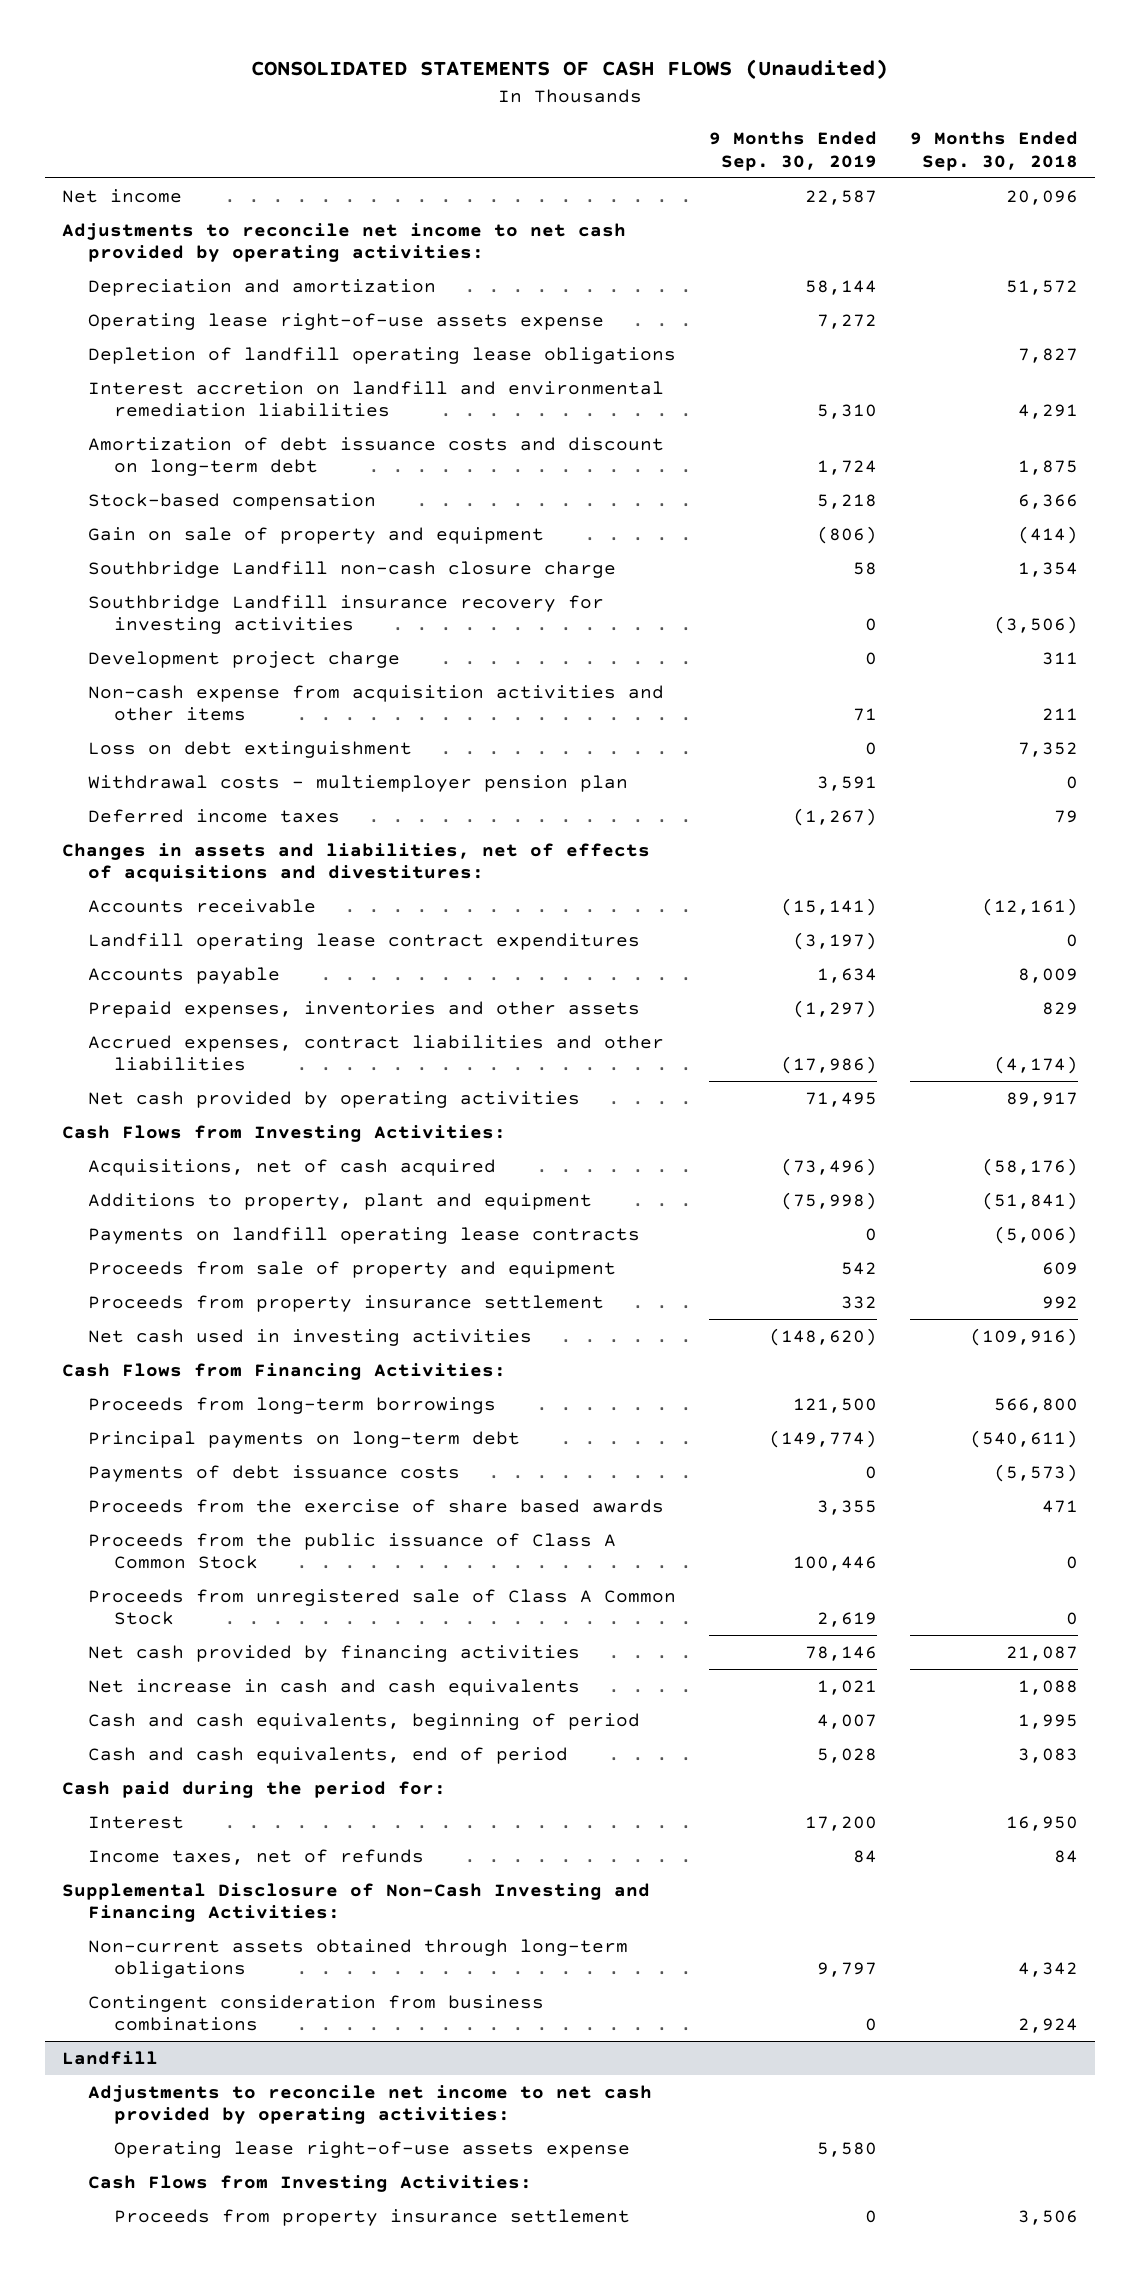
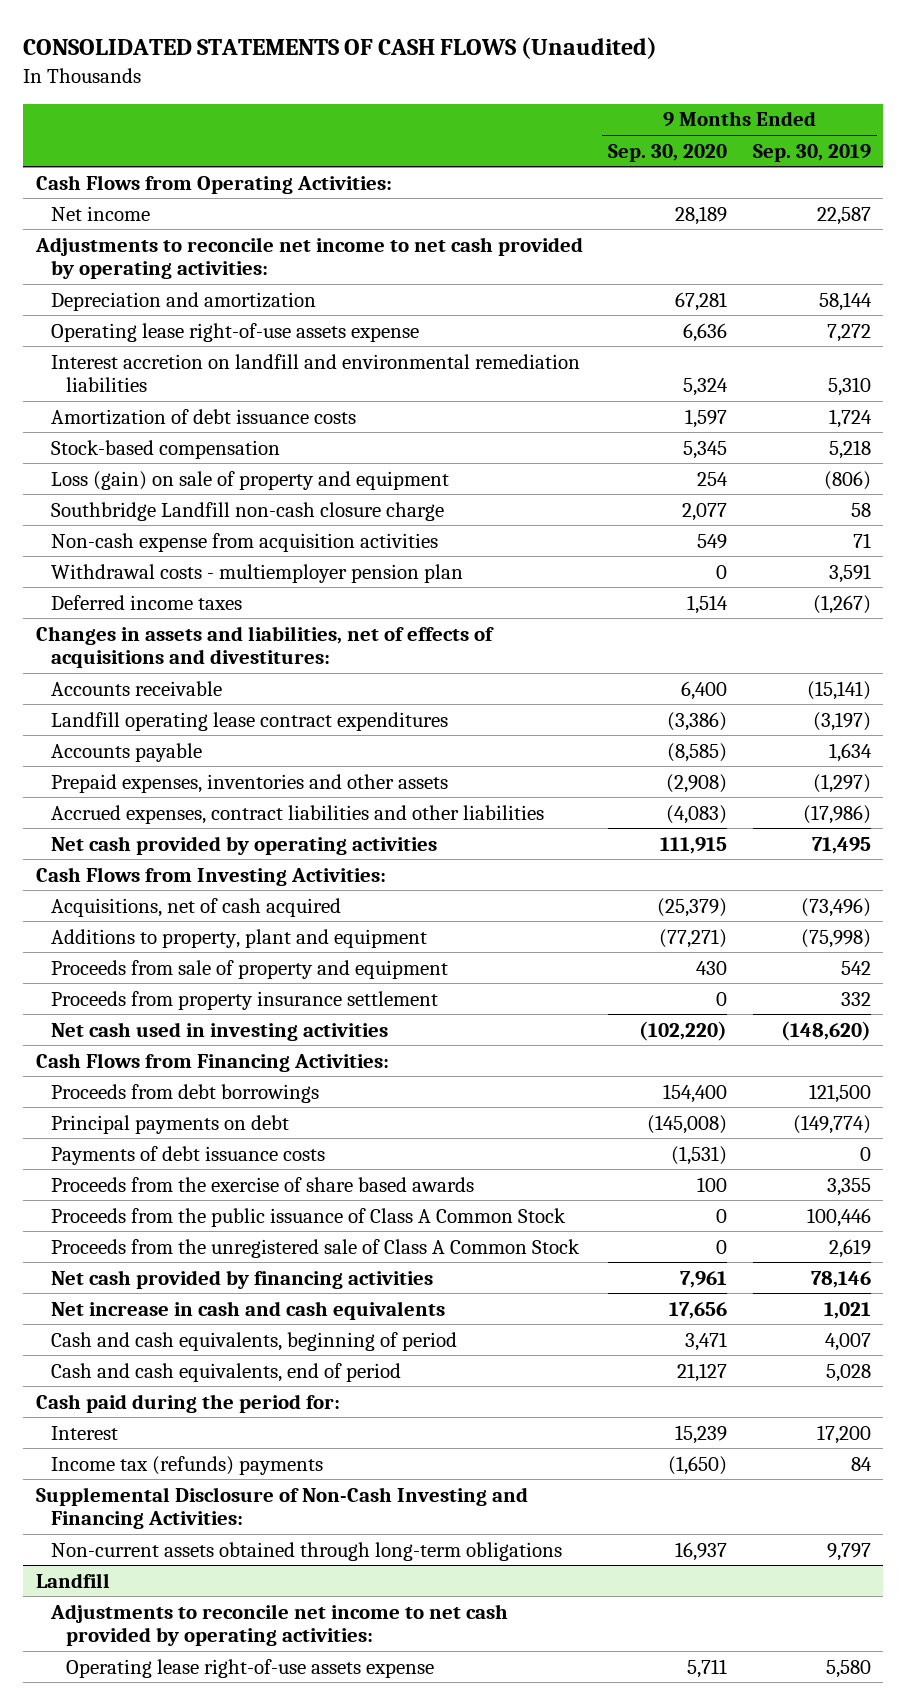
[909,131,1078,171] 9 Months Ended Sep. 30, 2018 -> none
none -> [608,143,728,162] Sep. 30, 2020
none -> [36,174,393,194] Cash Flows from Operating Activities:
[87,346,676,364] Depletion of landfill operating lease obligations -> none
[87,436,664,477] Amortization of debt issuance costs and discount on long-term debt -> [50,408,356,425] Amortization of debt issuance costs
[87,526,544,544] Gain on sale of property and equipment -> [50,470,449,490] Loss (gain) on sale of property and equipment
[87,594,604,635] Southbridge Landfill insurance recovery for investing activities -> none
[87,650,400,668] Development project charge -> none
[87,740,412,758] Loss on debt extinguishment -> none
[87,684,664,722] Non-cash expense from acquisition activities and other items -> [50,532,438,552] Non-cash expense from acquisition activities
[87,1226,640,1244] Payments on landfill operating lease contracts -> none
[87,1396,496,1414] Proceeds from long-term borrowings -> [50,1083,319,1103] Proceeds from debt borrowings
[87,1430,520,1448] Principal payments on long-term debt -> [50,1114,289,1134] Principal payments on debt
[87,1588,676,1626] Proceeds from unregistered sale of Class A Common Stock -> [50,1238,580,1258] Proceeds from the unregistered sale of Class A Common Stock
[87,1848,424,1865] Income taxes, net of refunds -> [50,1455,323,1475] Income tax (refunds) payments
[87,1994,544,2032] Contingent consideration from business combinations -> none
[87,2174,532,2192] Cash Flows from Investing Activities: -> none
[113,2208,630,2226] Proceeds from property insurance settlement -> none

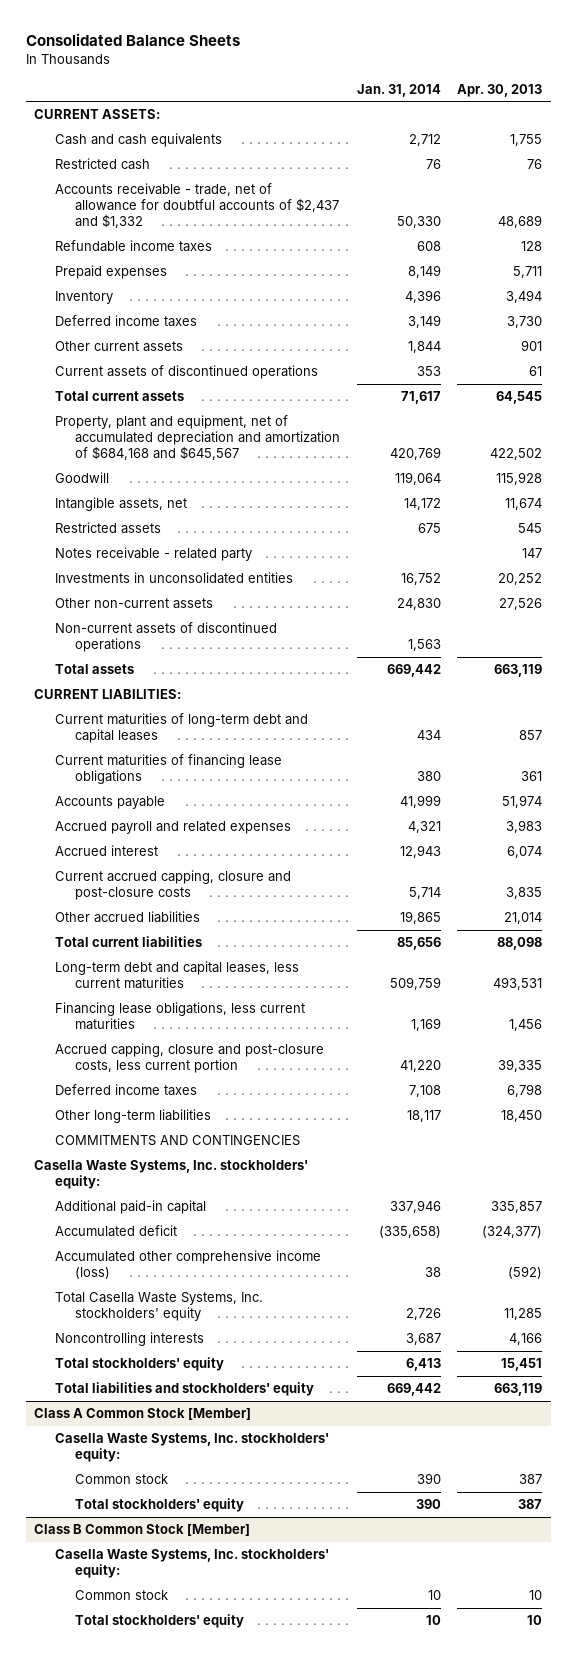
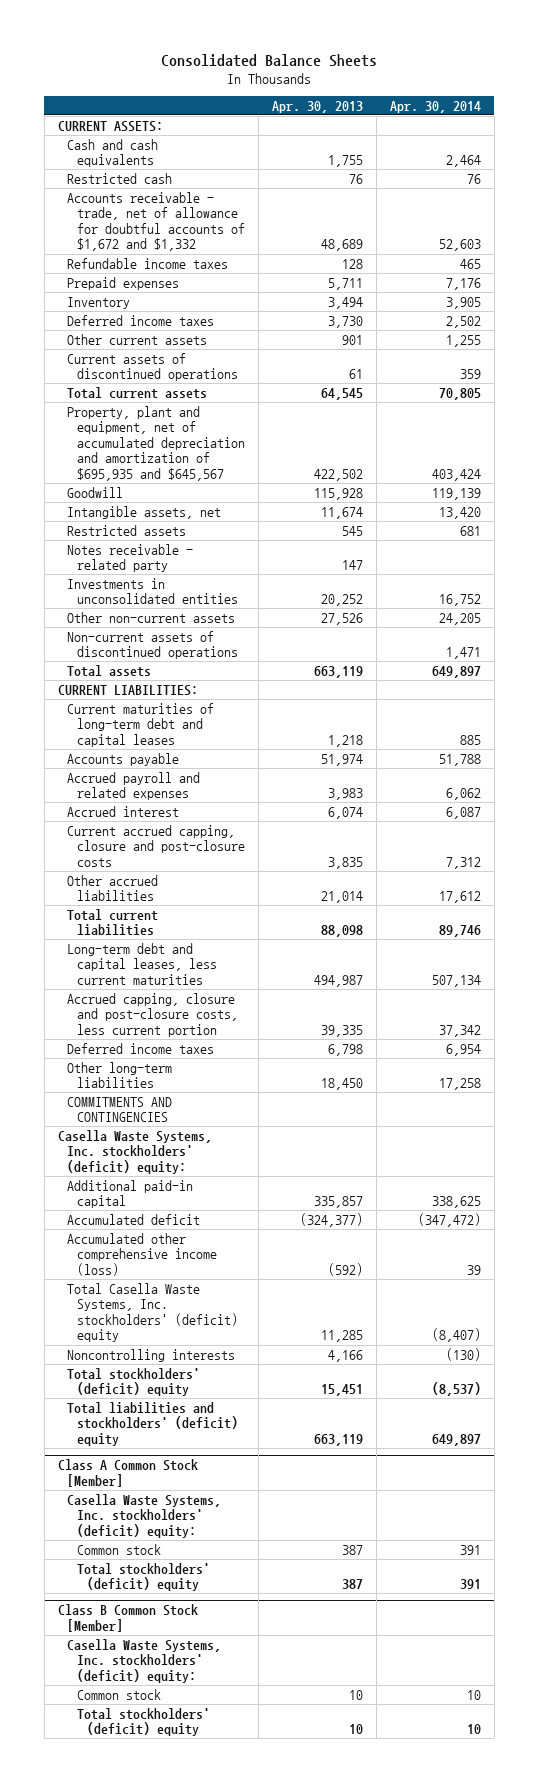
[356,83,441,97] Jan. 31, 2014 -> none
none -> [389,100,481,113] Apr. 30, 2014
[54,183,340,228] Accounts receivable - trade, net of allowance for doubtful accounts of $2,437 and $1,332 -> [67,191,246,252] Accounts receivable - trade, net of allowance for doubtful accounts of $1,672 and $1,332
[54,415,341,460] Property, plant and equipment, net of accumulated depreciation and amortization of $684,168 and $645,567 -> [67,405,246,481] Property, plant and equipment, net of accumulated depreciation and amortization of $695,935 and $645,567
[54,754,282,785] Current maturities of financing lease obligations -> none
[519,730,543,741] 857 -> [327,734,363,747] 1,218
[54,1002,305,1031] Financing lease obligations, less current maturities -> none
[493,977,543,991] 493,531 -> [313,974,363,987] 494,987
[34,1160,309,1190] Casella Waste Systems, Inc. stockholders' equity: -> [57,1129,212,1174] Casella Waste Systems, Inc. stockholders' (deficit) equity:
[54,1292,263,1322] Total Casella Waste Systems, Inc. stockholders' equity -> [67,1282,239,1343] Total Casella Waste Systems, Inc. stockholders' (deficit) equity
[54,1357,224,1372] Total stockholders' equity -> [67,1367,201,1397] Total stockholders' (deficit) equity
[54,1382,314,1397] Total liabilities and stockholders' equity -> [67,1401,239,1446] Total liabilities and stockholders' (deficit) equity
[54,1433,329,1463] Casella Waste Systems, Inc. stockholders' equity: -> [67,1493,222,1538] Casella Waste Systems, Inc. stockholders' (deficit) equity:
[75,1498,245,1513] Total stockholders' equity -> [77,1562,211,1592] Total stockholders' (deficit) equity
[54,1549,329,1579] Casella Waste Systems, Inc. stockholders' equity: -> [67,1638,222,1683] Casella Waste Systems, Inc. stockholders' (deficit) equity:
[75,1614,245,1629] Total stockholders' equity -> [77,1707,211,1737] Total stockholders' (deficit) equity

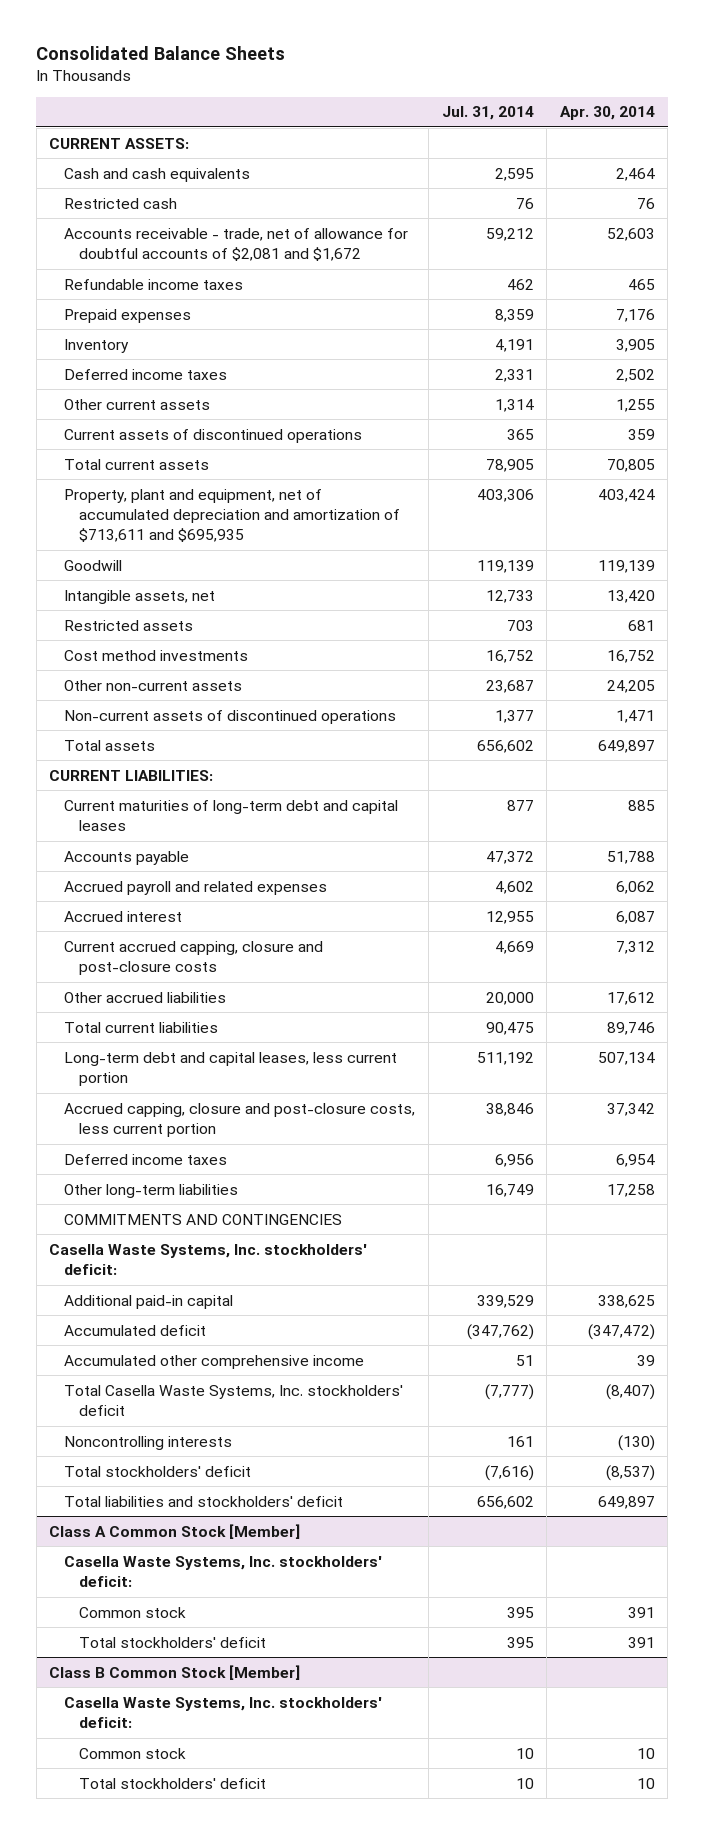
[271,100,363,113] Apr. 30, 2013 -> none
none -> [441,106,534,121] Jul. 31, 2014
[67,191,246,252] Accounts receivable - trade, net of allowance for doubtful accounts of $1,672 and $1,332 -> [64,227,409,261] Accounts receivable - trade, net of allowance for doubtful accounts of $2,081 and $1,672
[67,405,246,481] Property, plant and equipment, net of accumulated depreciation and amortization of $695,935 and $645,567 -> [64,488,401,542] Property, plant and equipment, net of accumulated depreciation and amortization of $713,611 and $695,935
[67,543,194,573] Notes receivable - related party -> none
[67,577,239,605] Investments in unconsolidated entities -> [64,649,249,661] Cost method investments
[67,942,218,985] Long-term debt and capital leases, less current maturities -> [64,1051,398,1086] Long-term debt and capital leases, less current portion
[57,1129,212,1174] Casella Waste Systems, Inc. stockholders' (deficit) equity: -> [49,1243,368,1275] Casella Waste Systems, Inc. stockholders' deficit:
[67,1232,218,1276] Accumulated other comprehensive income (loss) -> [64,1354,365,1369] Accumulated other comprehensive income
[67,1282,239,1343] Total Casella Waste Systems, Inc. stockholders' (deficit) equity -> [64,1384,404,1416] Total Casella Waste Systems, Inc. stockholders' deficit
[67,1367,201,1397] Total stockholders' (deficit) equity -> [64,1465,252,1477] Total stockholders' deficit
[67,1401,239,1446] Total liabilities and stockholders' (deficit) equity -> [64,1495,344,1507] Total liabilities and stockholders' deficit
[67,1493,222,1538] Casella Waste Systems, Inc. stockholders' (deficit) equity: -> [64,1555,383,1587] Casella Waste Systems, Inc. stockholders' deficit:
[77,1562,211,1592] Total stockholders' (deficit) equity -> [79,1636,267,1648] Total stockholders' deficit
[67,1638,222,1683] Casella Waste Systems, Inc. stockholders' (deficit) equity: -> [64,1696,383,1728] Casella Waste Systems, Inc. stockholders' deficit:
[77,1707,211,1737] Total stockholders' (deficit) equity -> [79,1777,267,1789] Total stockholders' deficit

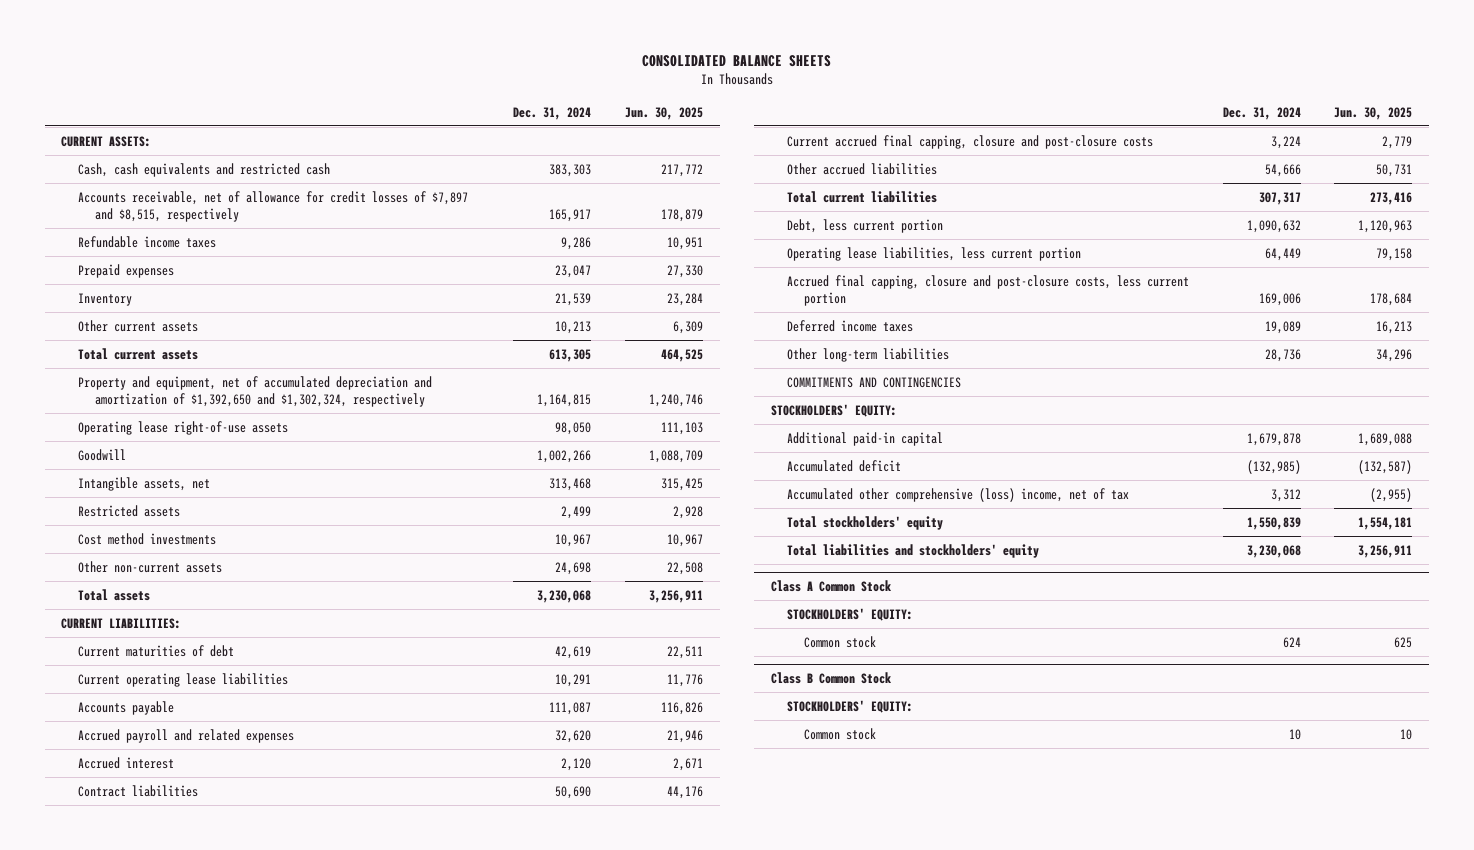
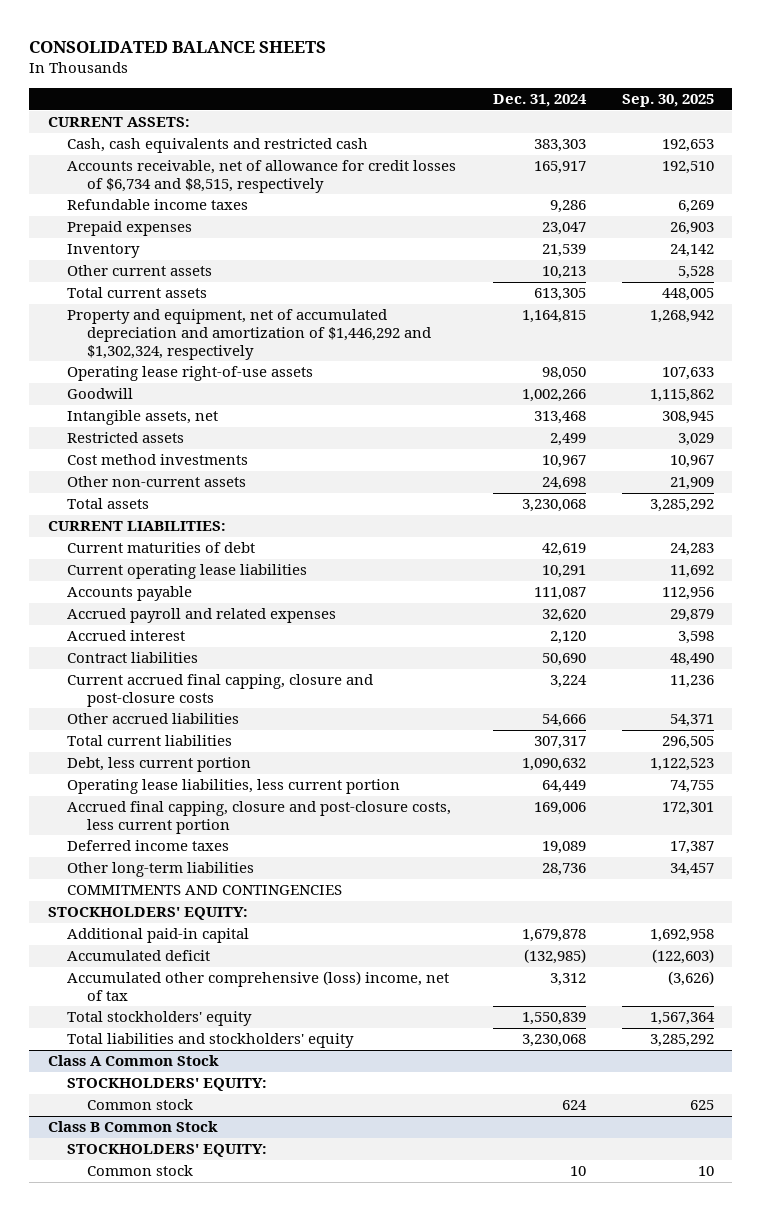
[624,106,703,120] Jun. 30, 2025 -> none
none -> [622,94,715,108] Sep. 30, 2025
[77,190,468,222] Accounts receivable, net of allowance for credit losses of $7,897 and $8,515, respectively -> [67,160,457,193] Accounts receivable, net of allowance for credit losses of $6,734 and $8,515, respectively
[77,375,432,407] Property and equipment, net of accumulated depreciation and amortization of $1,392,650 and $1,302,324, respectively -> [67,309,431,360] Property and equipment, net of accumulated depreciation and amortization of $1,446,292 and $1,302,324, respectively

